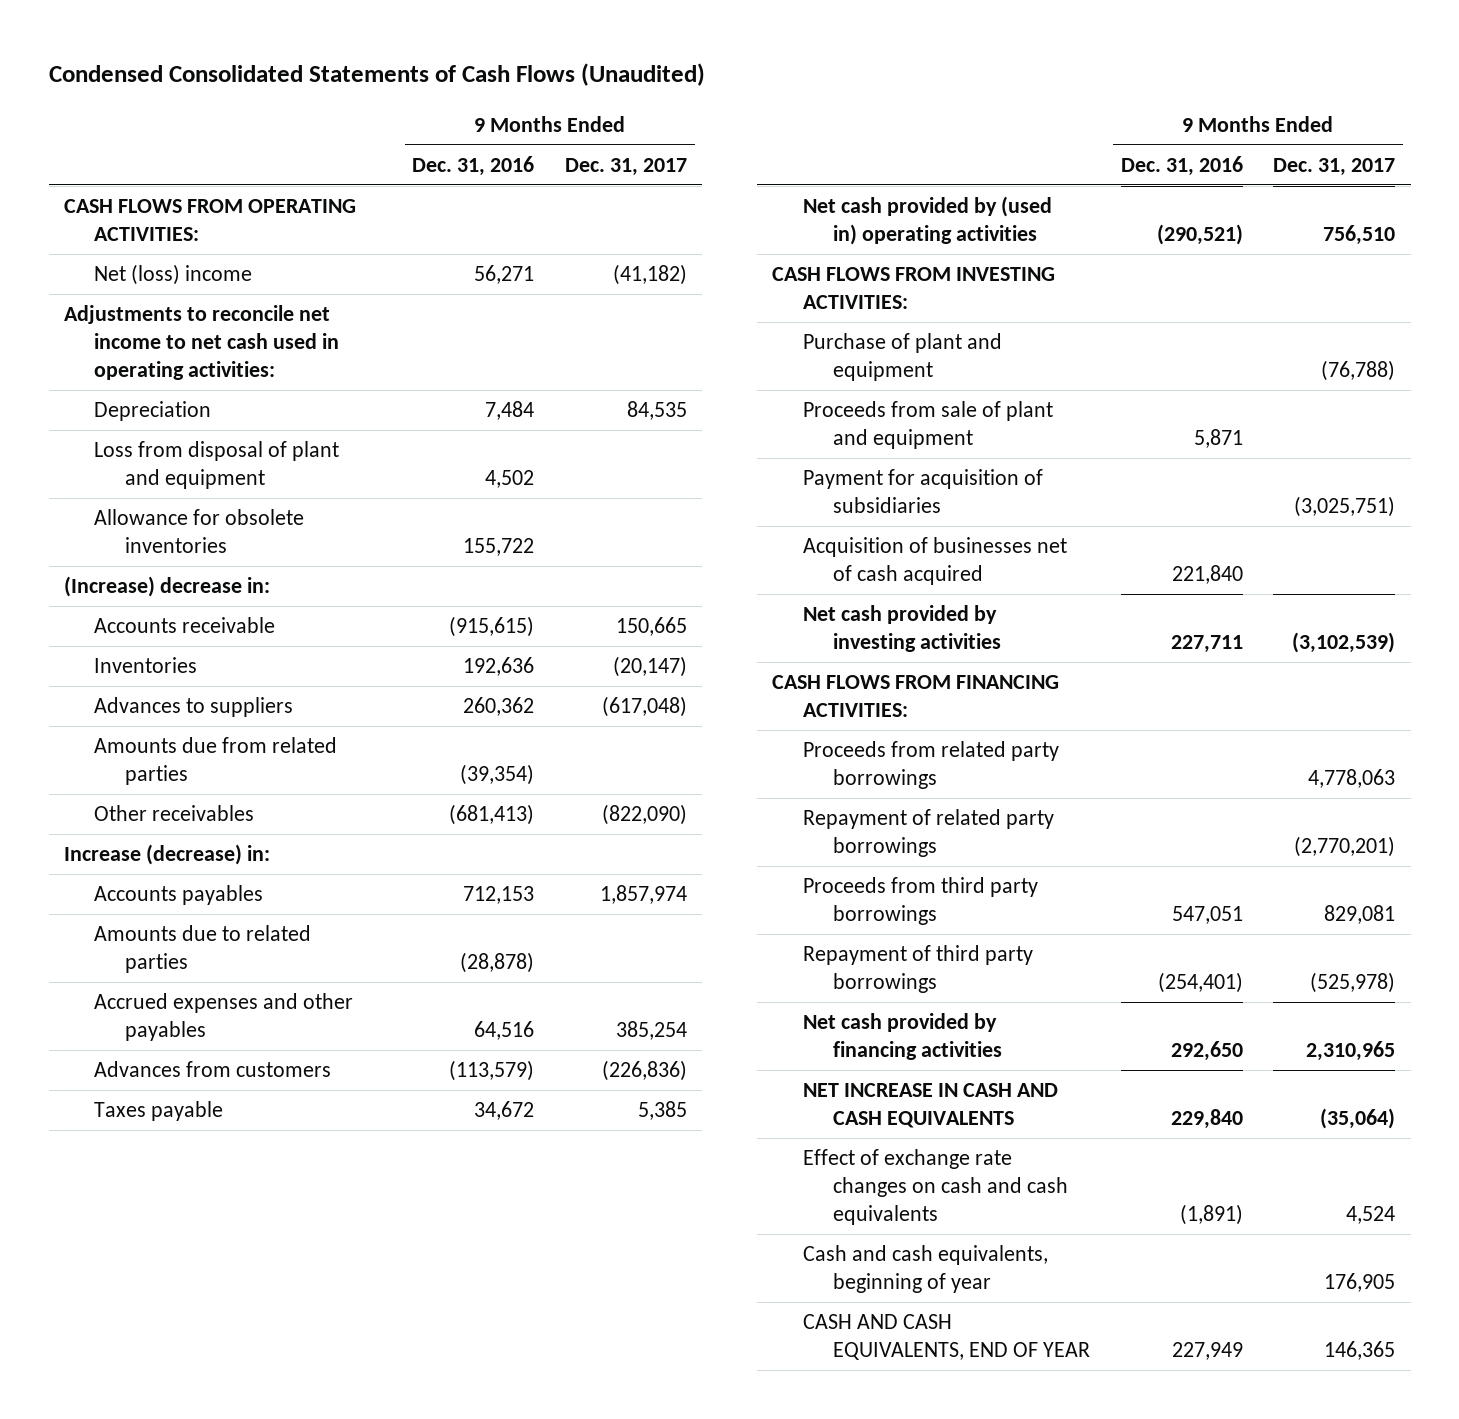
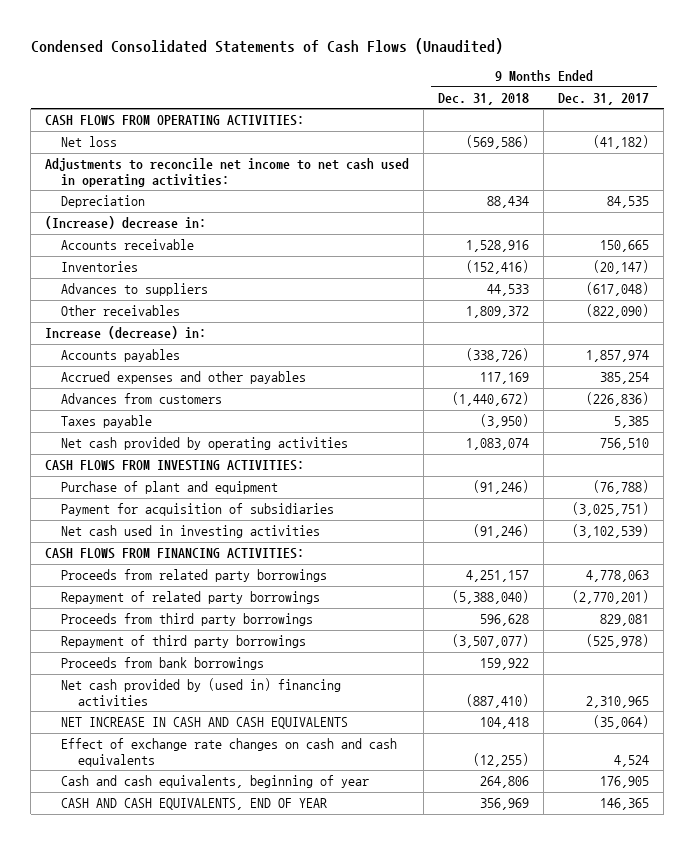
[412,155,535,176] Dec. 31, 2016 -> none
none -> [438,92,530,105] Dec. 31, 2018
[94,264,253,286] Net (loss) income -> [61,136,118,148] Net loss
[94,441,340,490] Loss from disposal of plant and equipment -> none
[94,509,305,554] Allowance for obsolete inventories -> none
[94,737,338,786] Amounts due from related parties -> none
[94,925,312,974] Amounts due to related parties -> none
[802,196,1052,246] Net cash provided by (used in) operating activities -> [61,437,349,451] Net cash provided by operating activities
[802,401,1053,450] Proceeds from sale of plant and equipment -> none
[802,537,1067,586] Acquisition of businesses net of cash acquired -> none
[802,605,1002,653] Net cash provided by investing activities -> [61,525,321,539] Net cash used in investing activities
none -> [61,657,265,671] Proceeds from bank borrowings
[802,1013,1003,1061] Net cash provided by financing activities -> [61,678,342,706] Net cash provided by (used in) financing activities

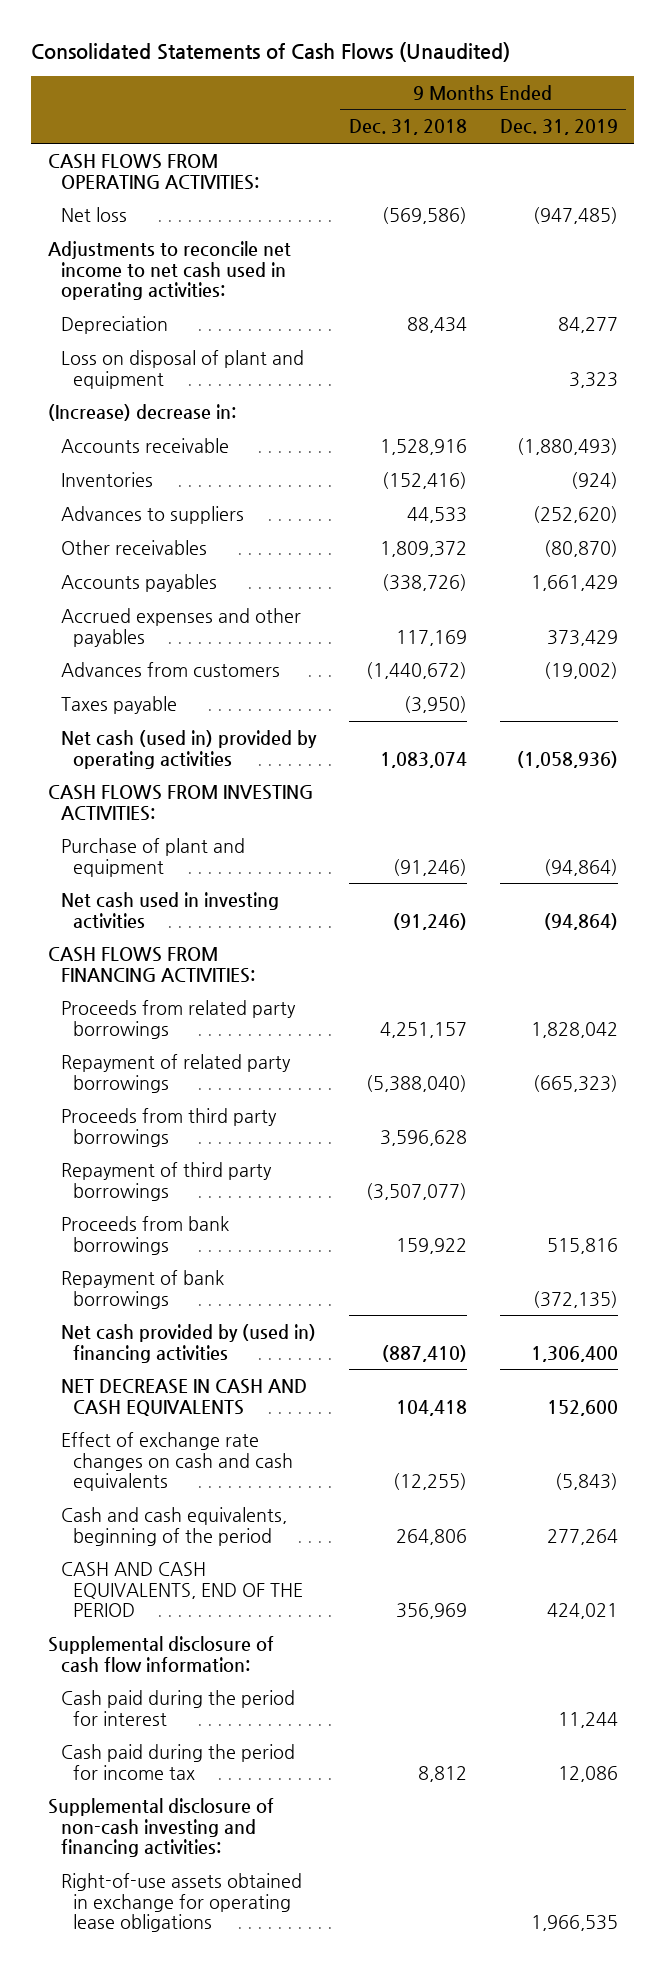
[30,38,503,55] Condensed Consolidated Statements of Cash Flows (Unaudited) -> [31,42,511,63] Consolidated Statements of Cash Flows (Unaudited)
[558,92,650,105] Dec. 31, 2017 -> none
none -> [499,119,618,136] Dec. 31, 2019
none -> [60,349,304,389] Loss on disposal of plant and equipment
[45,326,207,340] Increase (decrease) in: -> none
[61,437,349,451] Net cash provided by operating activities -> [60,729,317,769] Net cash (used in) provided by operating activities
[61,503,335,517] Payment for acquisition of subsidiaries -> none
[480,614,530,627] 596,628 -> [379,1129,467,1146] 3,596,628
none -> [60,1269,224,1309] Repayment of bank borrowings
[61,717,349,730] NET INCREASE IN CASH AND CASH EQUIVALENTS -> [60,1378,307,1416] NET DECREASE IN CASH AND CASH EQUIVALENTS
[61,775,370,789] Cash and cash equivalents, beginning of year -> [60,1506,287,1546] Cash and cash equivalents, beginning of the period
[61,798,328,811] CASH AND CASH EQUIVALENTS, END OF YEAR -> [60,1561,304,1618] CASH AND CASH EQUIVALENTS, END OF THE PERIOD
none -> [47,1635,274,1673] Supplemental disclosure of cash flow information:
none -> [60,1689,295,1726] Cash paid during the period for interest
none -> [60,1743,295,1780] Cash paid during the period for income tax
none -> [47,1797,274,1858] Supplemental disclosure of non-cash investing and financing activities:
none -> [60,1872,302,1933] Right-of-use assets obtained in exchange for operating lease obligations

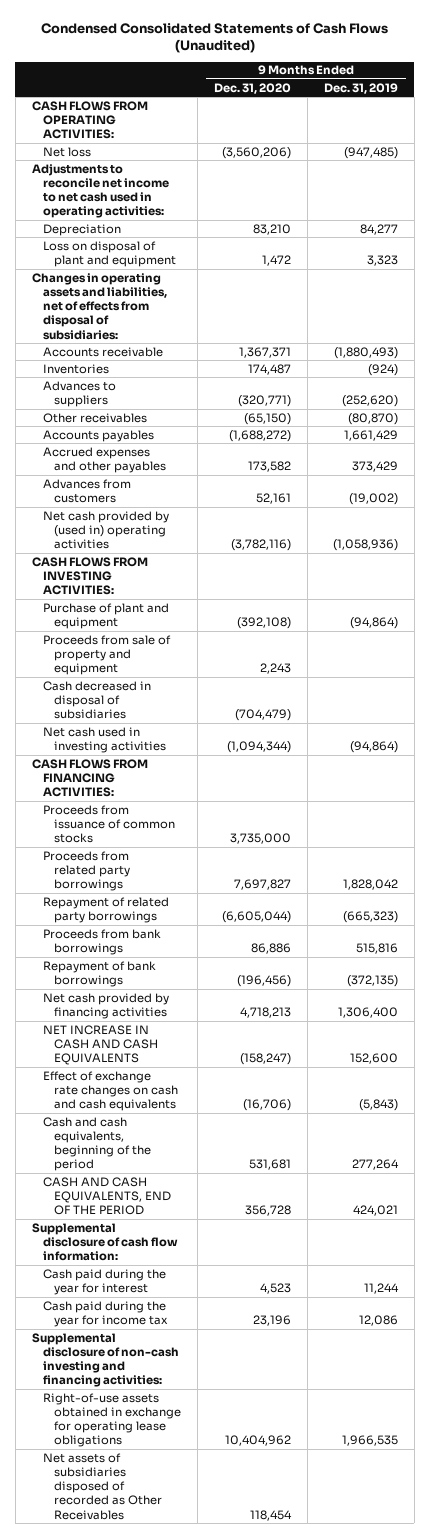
[31,42,511,63] Consolidated Statements of Cash Flows (Unaudited) -> [40,22,388,54] Condensed Consolidated Statements of Cash Flows (Unaudited)
[348,119,467,136] Dec. 31, 2018 -> none
none -> [213,82,291,94] Dec. 31, 2020
[47,403,236,421] (Increase) decrease in: -> none
none -> [31,272,167,340] Changes in operating assets and liabilities, net of effects from disposal of subsidiaries:
[60,695,177,714] Taxes payable -> none
[60,729,317,769] Net cash (used in) provided by operating activities -> [42,510,169,550] Net cash provided by (used in) operating activities
none -> [42,634,171,676] Proceeds from sale of property and equipment
none -> [42,680,151,720] Cash decreased in disposal of subsidiaries
none -> [42,804,175,844] Proceeds from issuance of common stocks
[60,1107,277,1147] Proceeds from third party borrowings -> none
[60,1161,272,1201] Repayment of third party borrowings -> none
[60,1323,316,1363] Net cash provided by (used in) financing activities -> [42,992,169,1019] Net cash provided by financing activities
[60,1378,307,1416] NET DECREASE IN CASH AND CASH EQUIVALENTS -> [42,1024,158,1066] NET INCREASE IN CASH AND CASH EQUIVALENTS
[60,1689,295,1726] Cash paid during the period for interest -> [42,1268,166,1295] Cash paid during the year for interest
[60,1743,295,1780] Cash paid during the period for income tax -> [42,1300,168,1327] Cash paid during the year for income tax
none -> [42,1452,162,1520] Net assets of subsidiaries disposed of recorded as Other Receivables

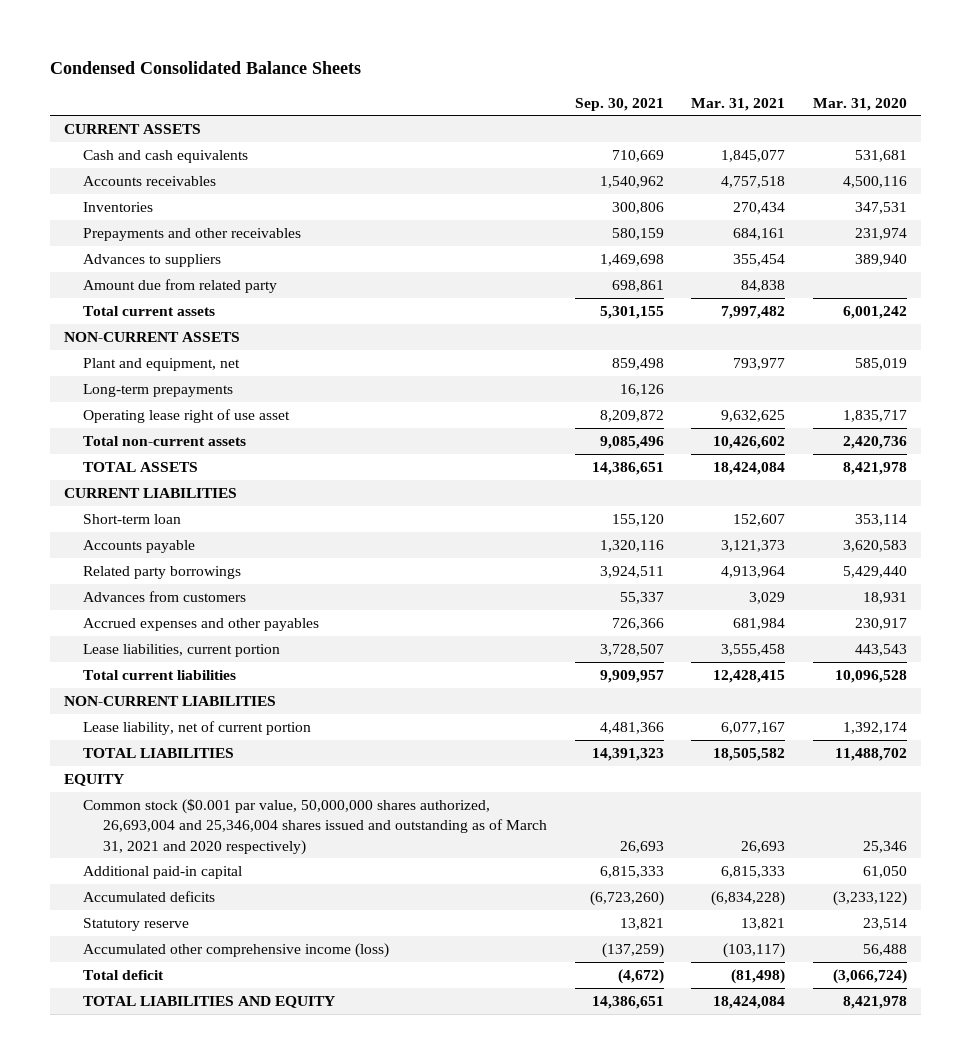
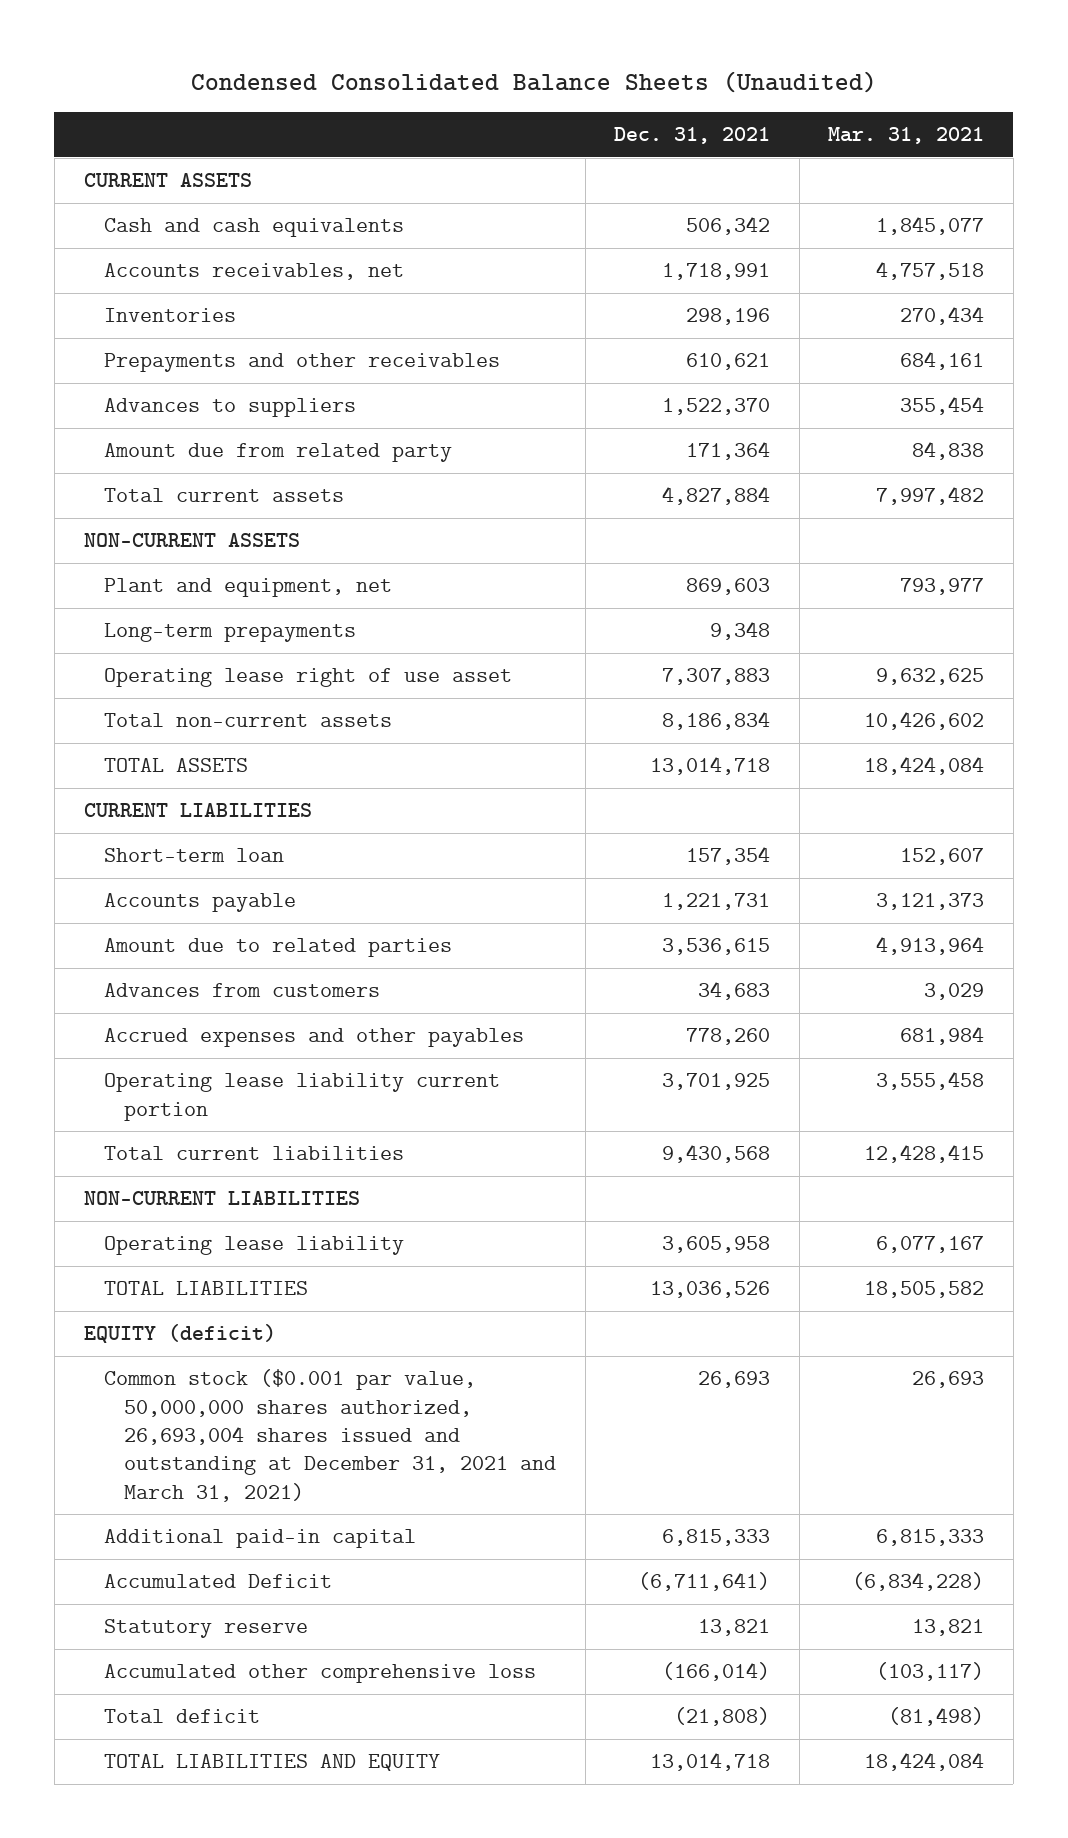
[49,61,361,75] Condensed Consolidated Balance Sheets -> [190,70,877,93] Condensed Consolidated Balance Sheets (Unaudited)
[574,97,664,111] Sep. 30, 2021 -> none
[812,97,907,111] Mar. 31, 2020 -> none
none -> [614,127,771,145] Dec. 31, 2021
[83,175,217,186] Accounts receivables -> [103,263,404,281] Accounts receivables, net
[83,565,242,579] Related party borrowings -> [103,938,452,958] Amount due to related parties
[83,643,281,657] Lease liabilities, current portion -> [103,1073,500,1121] Operating lease liability current portion
[83,720,312,735] Lease liability, net of current portion -> [103,1236,404,1256] Operating lease liability
[63,773,124,786] EQUITY -> [83,1324,276,1344] EQUITY (deficit)
[83,798,547,855] Common stock ($0.001 par value, 50,000,000 shares authorized, 26,693,004 and 25,346,004 shares issued and outstanding as of March 31, 2021 and 2020 respectively) -> [103,1369,557,1502] Common stock ($0.001 par value, 50,000,000 shares authorized, 26,693,004 shares issued and outstanding at December 31, 2021 and March 31, 2021)
[83,890,216,902] Accumulated deficits -> [103,1574,332,1589] Accumulated Deficit
[83,942,390,958] Accumulated other comprehensive income (loss) -> [103,1664,536,1684] Accumulated other comprehensive loss

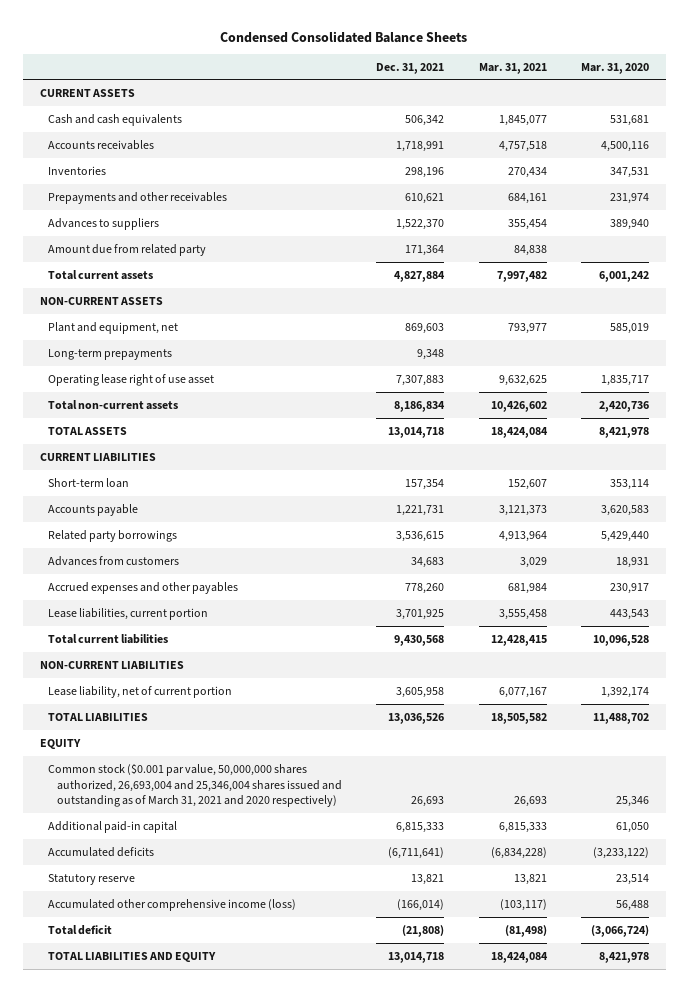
[190,70,877,93] Condensed Consolidated Balance Sheets (Unaudited) -> [220,30,468,43] Condensed Consolidated Balance Sheets
none -> [581,62,650,74] Mar. 31, 2020
[103,263,404,281] Accounts receivables, net -> [48,139,155,150] Accounts receivables
[103,938,452,958] Amount due to related parties -> [48,529,178,542] Related party borrowings
[103,1073,500,1121] Operating lease liability current portion -> [48,607,209,620] Lease liabilities, current portion
[103,1236,404,1256] Operating lease liability -> [48,685,233,698] Lease liability, net of current portion
[83,1324,276,1344] EQUITY (deficit) -> [39,738,81,749] EQUITY
[103,1369,557,1502] Common stock ($0.001 par value, 50,000,000 shares authorized, 26,693,004 shares issued and outstanding at December 31, 2021 and March 31, 2021) -> [48,763,343,808] Common stock ($0.001 par value, 50,000,000 shares authorized, 26,693,004 and 25,346,004 shares issued and outstanding as of March 31, 2021 and 2020 respectively)
[103,1574,332,1589] Accumulated Deficit -> [48,846,155,857] Accumulated deficits
[103,1664,536,1684] Accumulated other comprehensive loss -> [48,898,297,911] Accumulated other comprehensive income (loss)

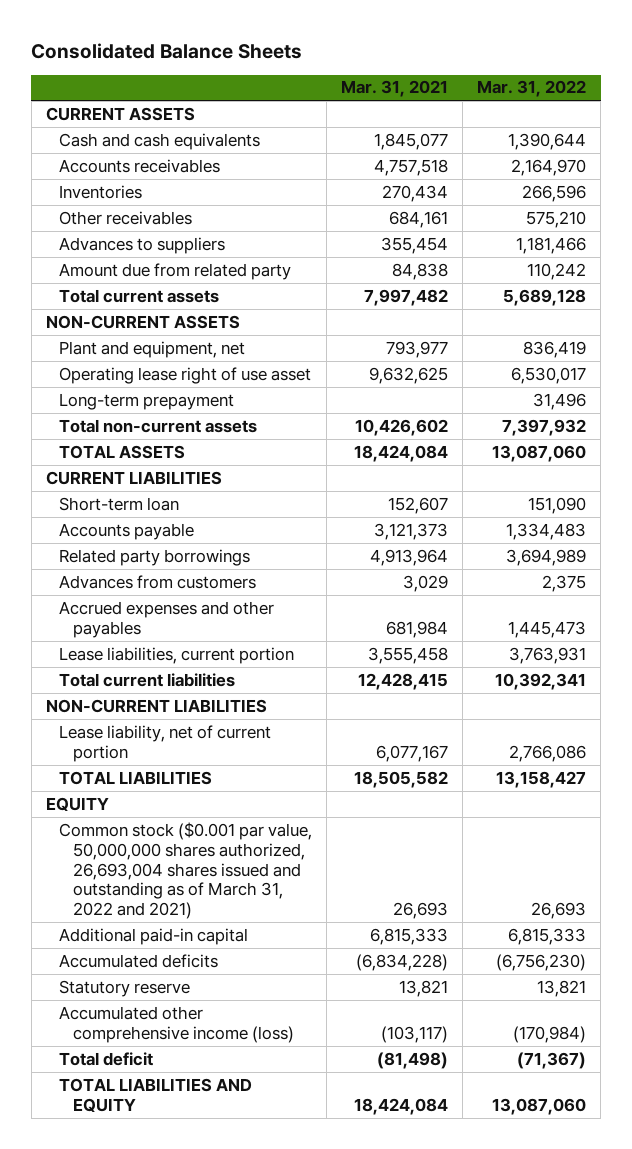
[220,30,468,43] Condensed Consolidated Balance Sheets -> [31,42,303,59] Consolidated Balance Sheets
[376,62,445,74] Dec. 31, 2021 -> none
[581,62,650,74] Mar. 31, 2020 -> none
none -> [477,80,587,98] Mar. 31, 2022
[48,191,228,204] Prepayments and other receivables -> [59,210,193,225] Other receivables
[48,348,173,360] Long-term prepayments -> none
none -> [59,392,235,410] Long-term prepayment
[48,763,343,808] Common stock ($0.001 par value, 50,000,000 shares authorized, 26,693,004 and 25,346,004 shares issued and outstanding as of March 31, 2021 and 2020 respectively) -> [59,821,313,920] Common stock ($0.001 par value, 50,000,000 shares authorized, 26,693,004 shares issued and outstanding as of March 31, 2022 and 2021)

